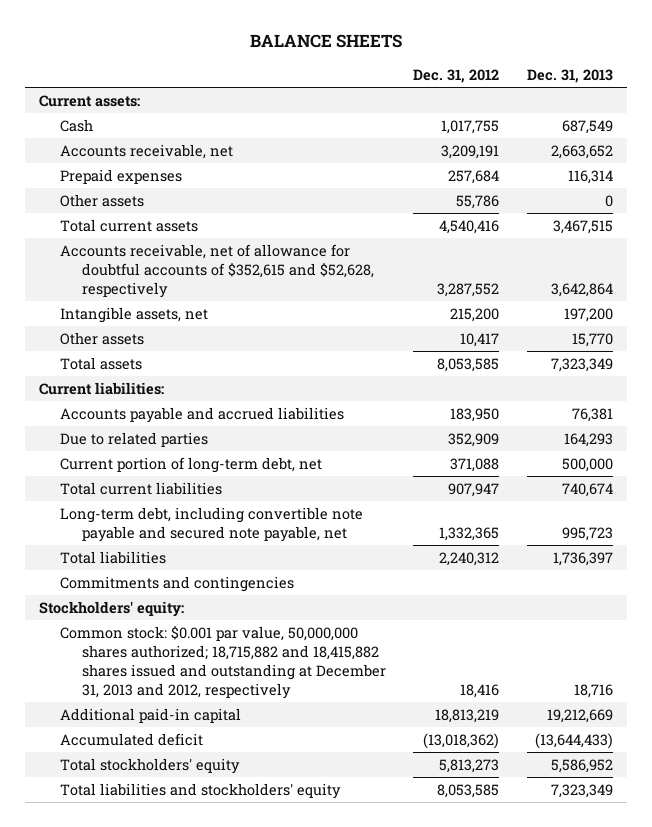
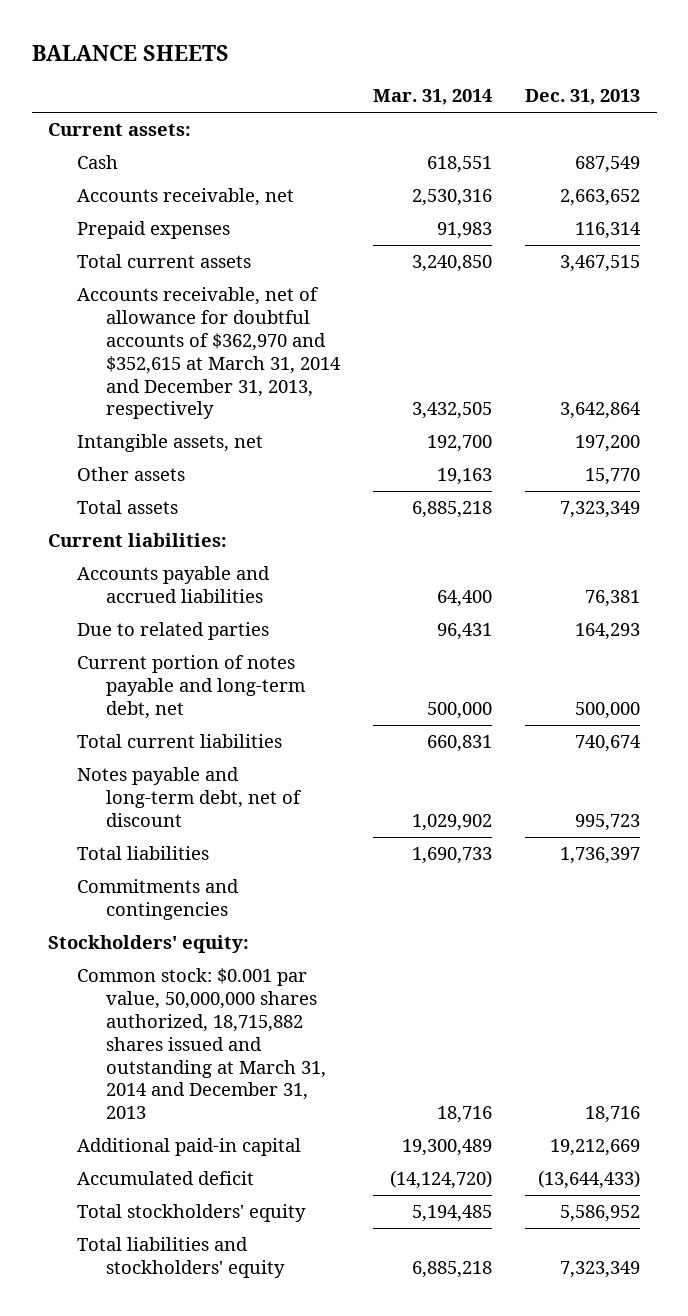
[413,69,500,84] Dec. 31, 2012 -> none
none -> [373,89,493,106] Mar. 31, 2014
[60,193,145,207] Other assets -> none
[60,243,374,298] Accounts receivable, net of allowance for doubtful accounts of $352,615 and $52,628, respectively -> [77,287,341,420] Accounts receivable, net of allowance for doubtful accounts of $362,970 and $352,615 at March 31, 2014 and December 31, 2013, respectively
[60,456,323,473] Current portion of long-term debt, net -> [77,655,305,719] Current portion of notes payable and long-term debt, net
[60,506,364,542] Long-term debt, including convertible note payable and secured note payable, net -> [77,767,302,827] Notes payable and long-term debt, net of discount
[60,625,386,699] Common stock: $0.001 par value, 50,000,000 shares authorized; 18,715,882 and 18,415,882 shares issued and outstanding at December 31, 2013 and 2012, respectively -> [77,968,326,1120] Common stock: $0.001 par value, 50,000,000 shares authorized, 18,715,882 shares issued and outstanding at March 31, 2014 and December 31, 2013

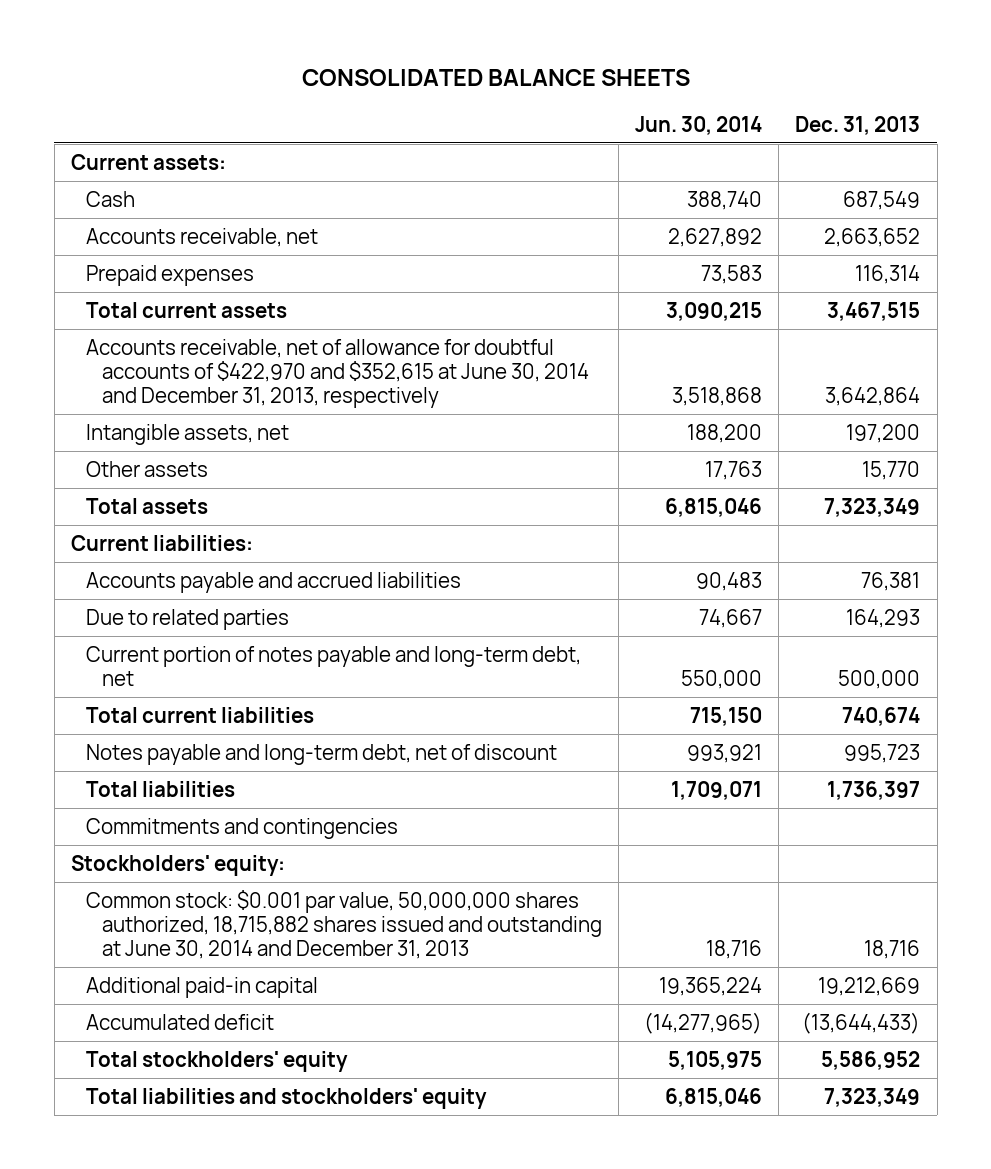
[31,44,229,61] BALANCE SHEETS -> [301,68,690,86] CONSOLIDATED BALANCE SHEETS
[373,89,493,106] Mar. 31, 2014 -> none
none -> [635,115,763,135] Jun. 30, 2014
[77,287,341,420] Accounts receivable, net of allowance for doubtful accounts of $362,970 and $352,615 at March 31, 2014 and December 31, 2013, respectively -> [86,338,590,409] Accounts receivable, net of allowance for doubtful accounts of $422,970 and $352,615 at June 30, 2014 and December 31, 2013, respectively
[77,968,326,1120] Common stock: $0.001 par value, 50,000,000 shares authorized, 18,715,882 shares issued and outstanding at March 31, 2014 and December 31, 2013 -> [86,889,603,960] Common stock: $0.001 par value, 50,000,000 shares authorized, 18,715,882 shares issued and outstanding at June 30, 2014 and December 31, 2013

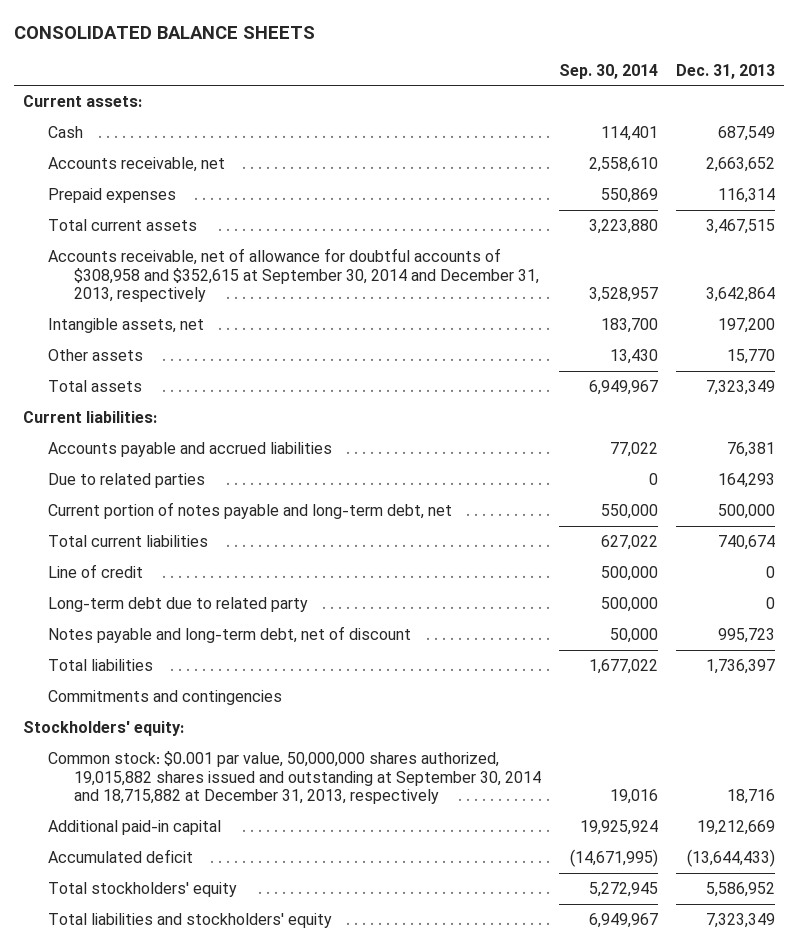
[635,115,763,135] Jun. 30, 2014 -> none
none -> [558,63,658,79] Sep. 30, 2014
[86,338,590,409] Accounts receivable, net of allowance for doubtful accounts of $422,970 and $352,615 at June 30, 2014 and December 31, 2013, respectively -> [48,248,540,303] Accounts receivable, net of allowance for doubtful accounts of $308,958 and $352,615 at September 30, 2014 and December 31, 2013, respectively
none -> [48,564,144,579] Line of credit
none -> [48,597,309,613] Long-term debt due to related party
[86,889,603,960] Common stock: $0.001 par value, 50,000,000 shares authorized, 18,715,882 shares issued and outstanding at June 30, 2014 and December 31, 2013 -> [48,751,542,805] Common stock: $0.001 par value, 50,000,000 shares authorized, 19,015,882 shares issued and outstanding at September 30, 2014 and 18,715,882 at December 31, 2013, respectively

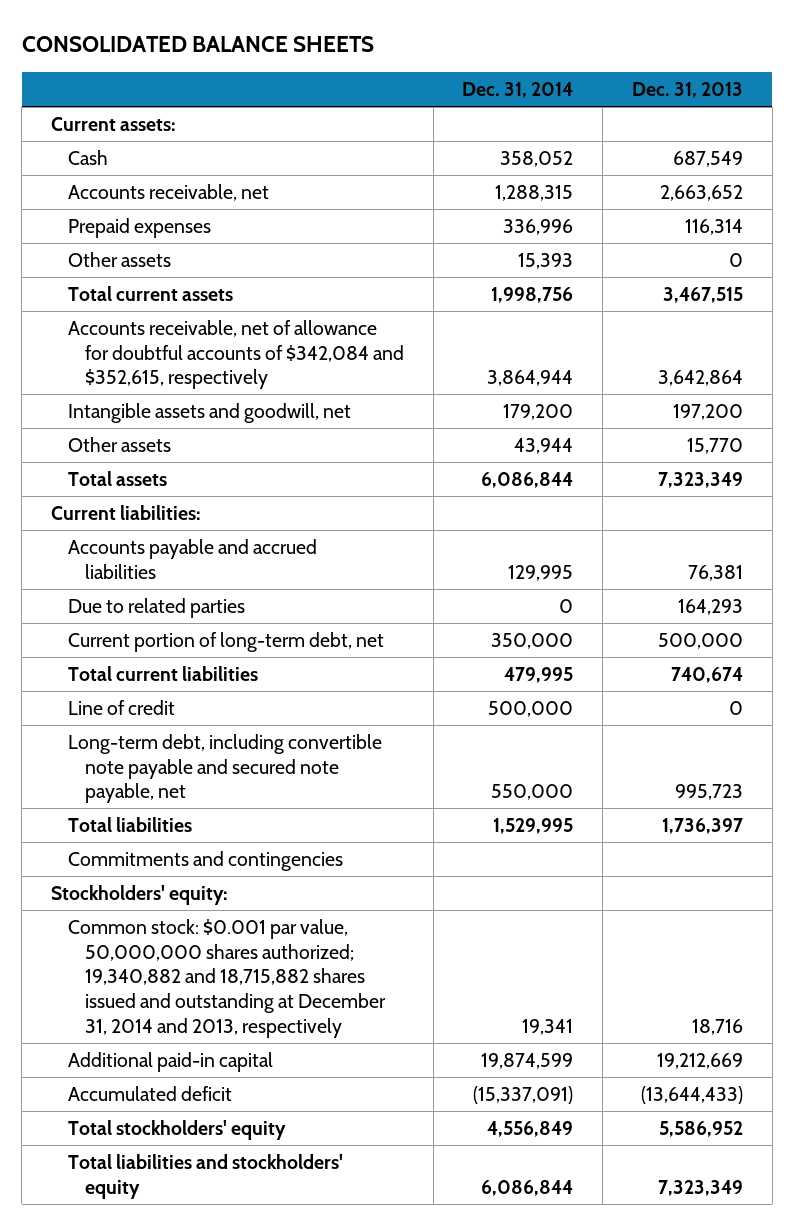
[558,63,658,79] Sep. 30, 2014 -> none
none -> [462,81,574,98] Dec. 31, 2014
none -> [67,251,171,267] Other assets
[48,248,540,303] Accounts receivable, net of allowance for doubtful accounts of $308,958 and $352,615 at September 30, 2014 and December 31, 2013, respectively -> [67,319,404,390] Accounts receivable, net of allowance for doubtful accounts of $342,084 and $352,615, respectively
[48,318,205,334] Intangible assets, net -> [67,402,351,423] Intangible assets and goodwill, net
[48,502,453,520] Current portion of notes payable and long-term debt, net -> [67,631,384,652] Current portion of long-term debt, net
[48,597,309,613] Long-term debt due to related party -> none
[48,626,412,644] Notes payable and long-term debt, net of discount -> [67,733,382,804] Long-term debt, including convertible note payable and secured note payable, net
[48,751,542,805] Common stock: $0.001 par value, 50,000,000 shares authorized, 19,015,882 shares issued and outstanding at September 30, 2014 and 18,715,882 at December 31, 2013, respectively -> [67,918,386,1038] Common stock: $0.001 par value, 50,000,000 shares authorized; 19,340,882 and 18,715,882 shares issued and outstanding at December 31, 2014 and 2013, respectively

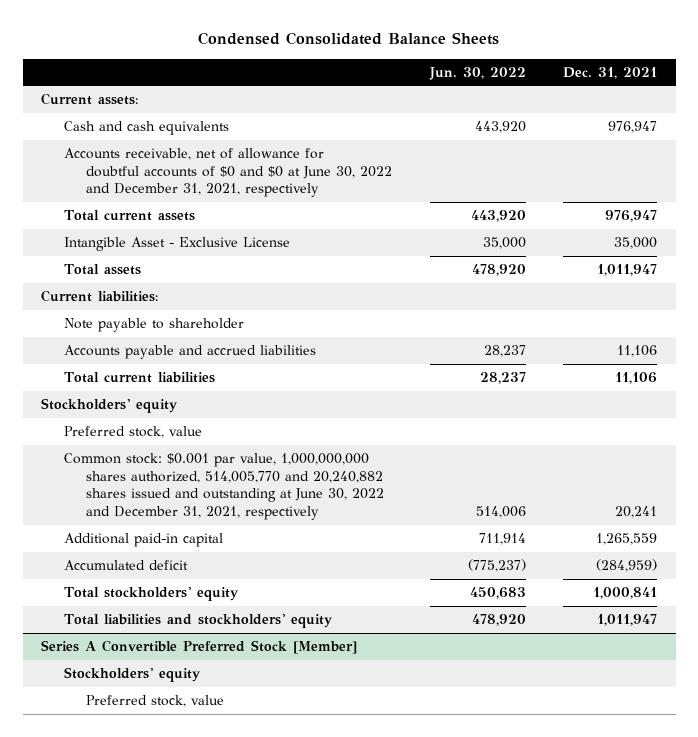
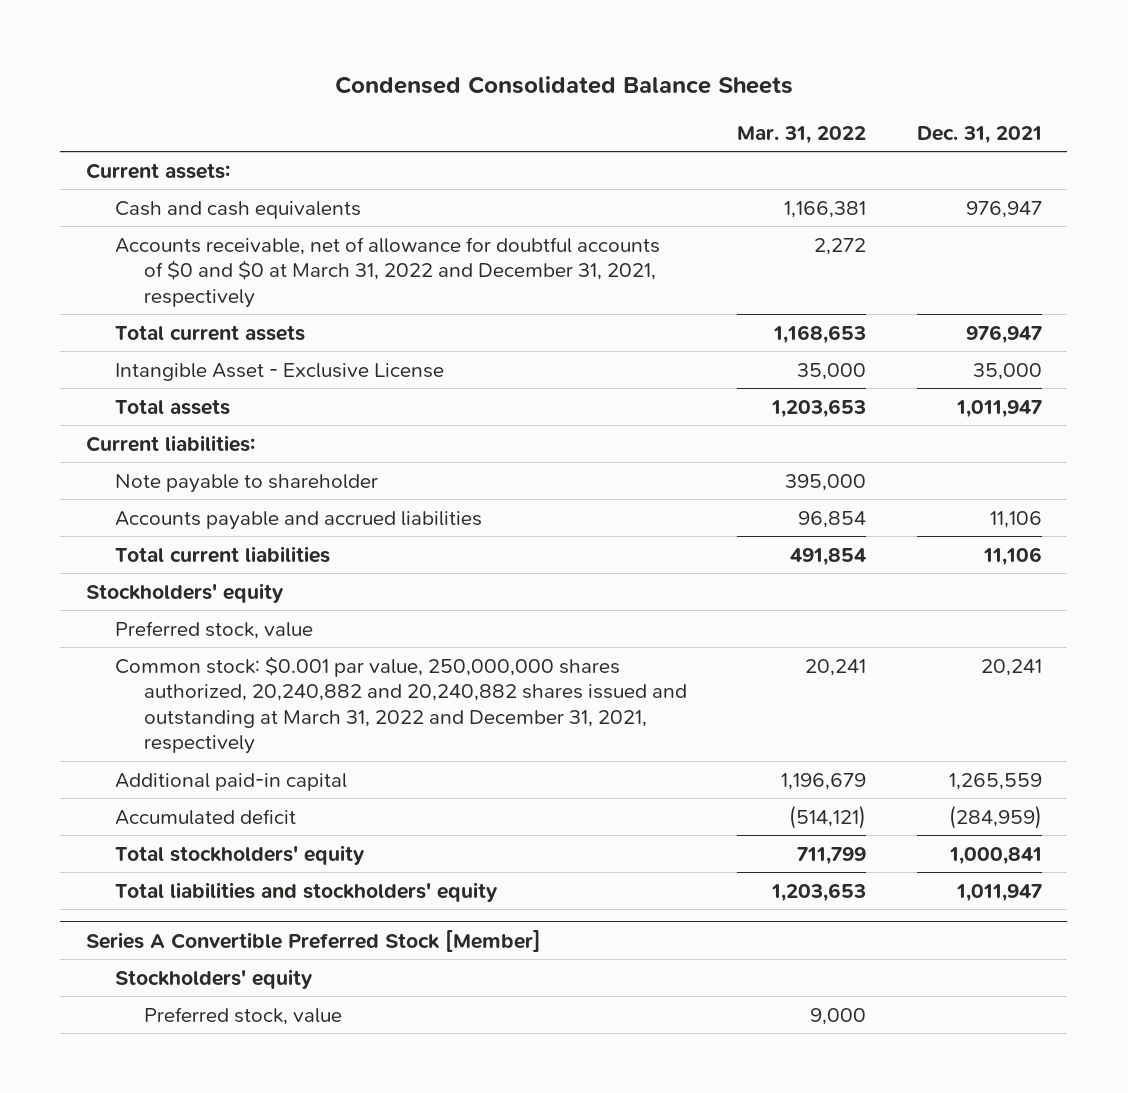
[428,66,526,80] Jun. 30, 2022 -> none
none -> [737,125,867,144] Mar. 31, 2022
[63,148,393,198] Accounts receivable, net of allowance for doubtful accounts of $0 and $0 at June 30, 2022 and December 31, 2021, respectively -> [114,236,660,308] Accounts receivable, net of allowance for doubtful accounts of $0 and $0 at March 31, 2022 and December 31, 2021, respectively
[63,453,385,521] Common stock: $0.001 par value, 1,000,000,000 shares authorized, 514,005,770 and 20,240,882 shares issued and outstanding at June 30, 2022 and December 31, 2021, respectively -> [114,655,687,755] Common stock: $0.001 par value, 250,000,000 shares authorized, 20,240,882 and 20,240,882 shares issued and outstanding at March 31, 2022 and December 31, 2021, respectively

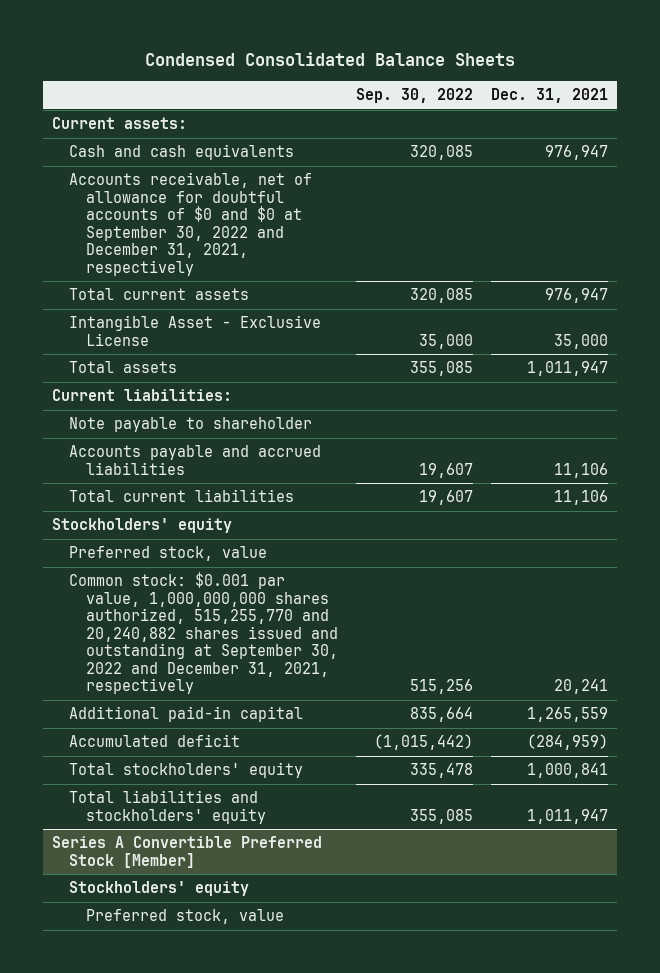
[737,125,867,144] Mar. 31, 2022 -> none
none -> [355,88,473,104] Sep. 30, 2022
[114,236,660,308] Accounts receivable, net of allowance for doubtful accounts of $0 and $0 at March 31, 2022 and December 31, 2021, respectively -> [68,172,312,276] Accounts receivable, net of allowance for doubtful accounts of $0 and $0 at September 30, 2022 and December 31, 2021, respectively
[114,655,687,755] Common stock: $0.001 par value, 250,000,000 shares authorized, 20,240,882 and 20,240,882 shares issued and outstanding at March 31, 2022 and December 31, 2021, respectively -> [68,572,338,695] Common stock: $0.001 par value, 1,000,000,000 shares authorized, 515,255,770 and 20,240,882 shares issued and outstanding at September 30, 2022 and December 31, 2021, respectively

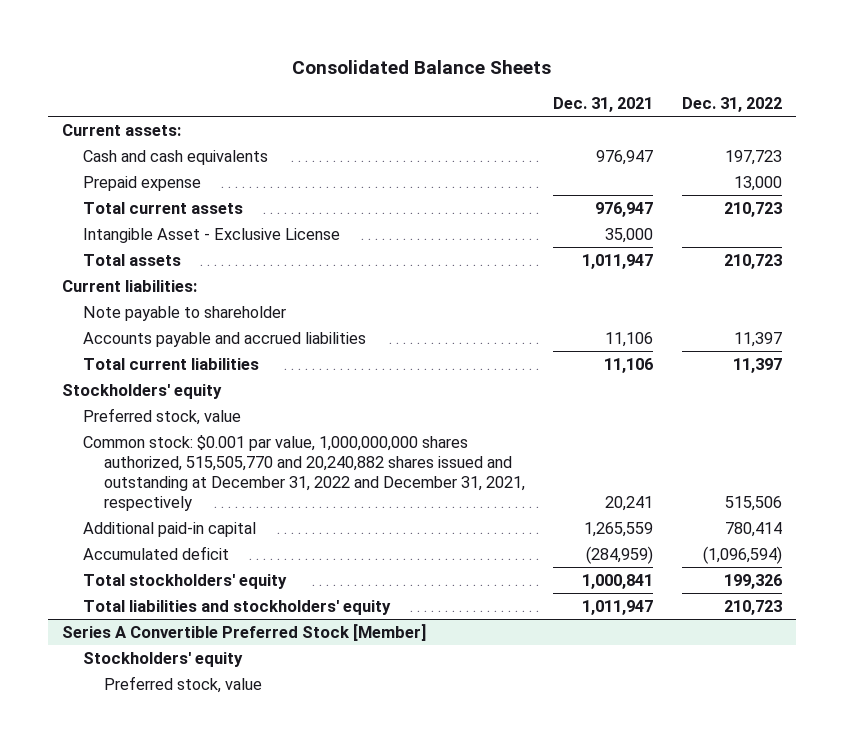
[144,51,515,66] Condensed Consolidated Balance Sheets -> [292,59,552,74] Consolidated Balance Sheets
[355,88,473,104] Sep. 30, 2022 -> none
none -> [681,97,782,113] Dec. 31, 2022
[68,172,312,276] Accounts receivable, net of allowance for doubtful accounts of $0 and $0 at September 30, 2022 and December 31, 2021, respectively -> none
none -> [83,175,202,191] Prepaid expense
[68,572,338,695] Common stock: $0.001 par value, 1,000,000,000 shares authorized, 515,255,770 and 20,240,882 shares issued and outstanding at September 30, 2022 and December 31, 2021, respectively -> [83,434,525,511] Common stock: $0.001 par value, 1,000,000,000 shares authorized, 515,505,770 and 20,240,882 shares issued and outstanding at December 31, 2022 and December 31, 2021, respectively

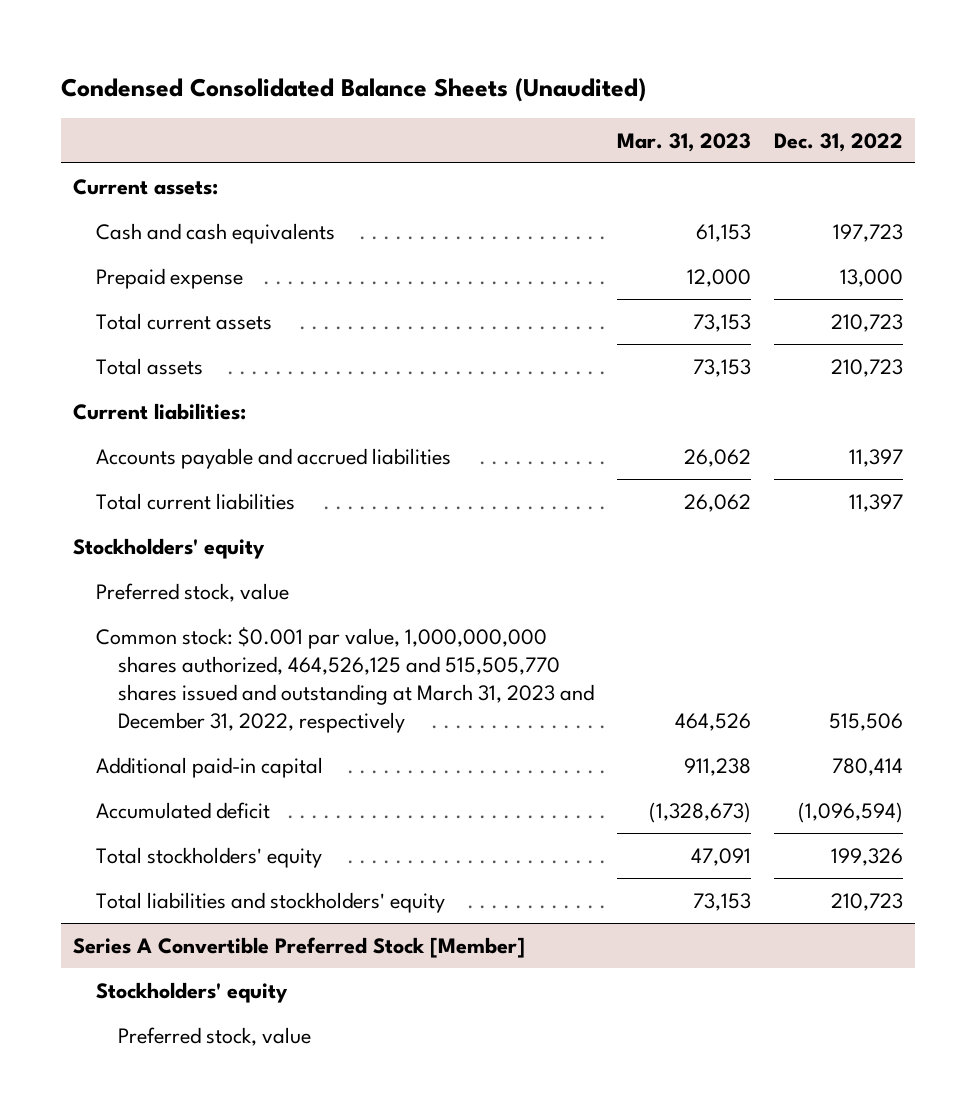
[292,59,552,74] Consolidated Balance Sheets -> [61,77,647,102] Condensed Consolidated Balance Sheets (Unaudited)
[553,97,654,113] Dec. 31, 2021 -> none
none -> [617,132,752,152] Mar. 31, 2023
[83,227,341,243] Intangible Asset - Exclusive License -> none
[83,305,287,321] Note payable to shareholder -> none
[83,434,525,511] Common stock: $0.001 par value, 1,000,000,000 shares authorized, 515,505,770 and 20,240,882 shares issued and outstanding at December 31, 2022 and December 31, 2021, respectively -> [95,626,595,733] Common stock: $0.001 par value, 1,000,000,000 shares authorized, 464,526,125 and 515,505,770 shares issued and outstanding at March 31, 2023 and December 31, 2022, respectively

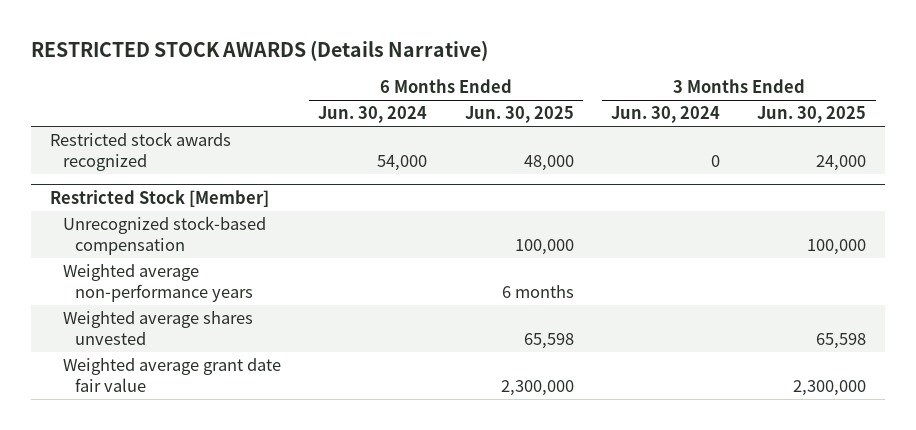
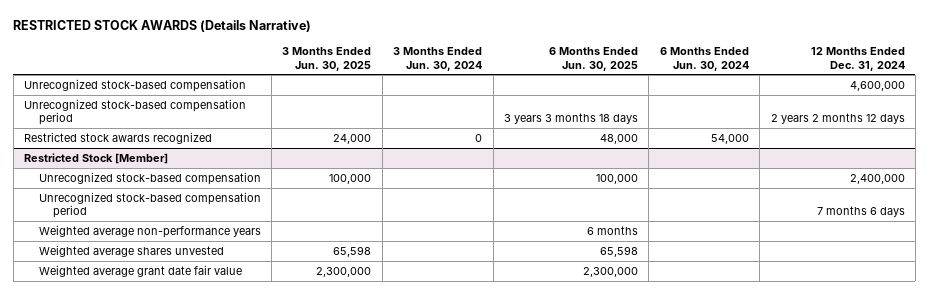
none -> [810,47,905,71] 12 Months Ended Dec. 31, 2024
none -> [24,78,247,92] Unrecognized stock-based compensation
none -> [24,98,247,126] Unrecognized stock-based compensation period
none -> [38,191,261,219] Unrecognized stock-based compensation period

